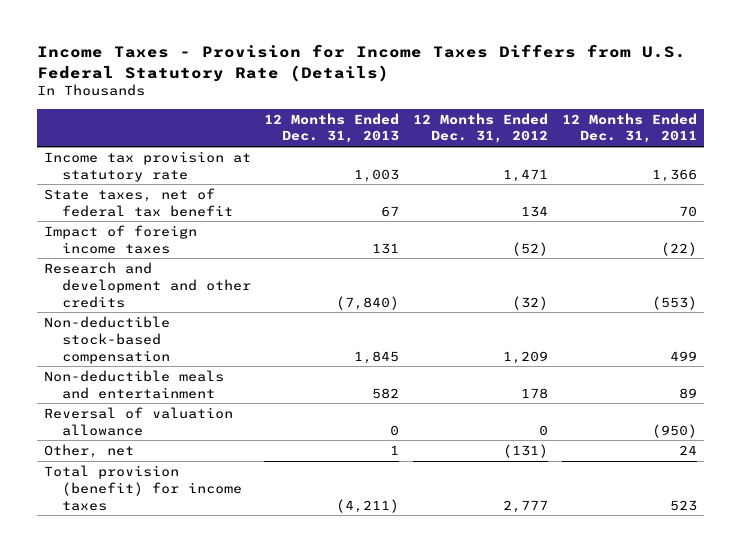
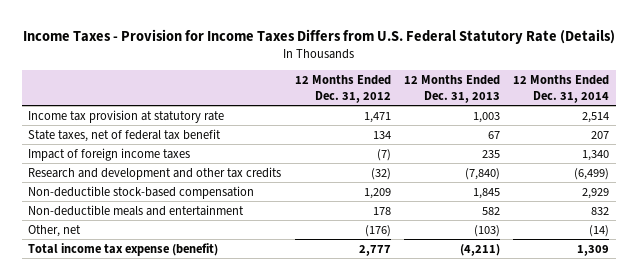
[561,112,697,144] 12 Months Ended Dec. 31, 2011 -> none
none -> [512,74,609,103] 12 Months Ended Dec. 31, 2014
[372,242,400,254] 131 -> [481,149,500,158] 235
[512,241,549,256] (52) -> [376,148,391,161] (7)
[43,261,251,308] Research and development and other credits -> [28,166,282,180] Research and development and other tax credits
[43,406,233,436] Reversal of valuation allowance -> none
[390,444,400,455] 1 -> [473,224,500,237] (103)
[503,443,549,458] (131) -> [364,224,391,237] (176)
[43,464,242,511] Total provision (benefit) for income taxes -> [28,242,219,256] Total income tax expense (benefit)

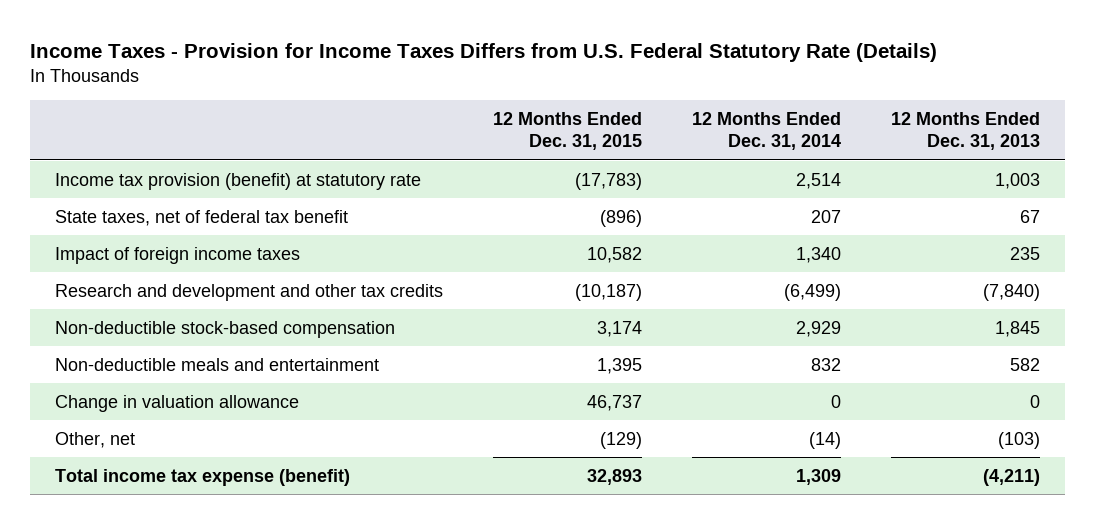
[294,74,391,103] 12 Months Ended Dec. 31, 2012 -> none
none -> [493,112,643,151] 12 Months Ended Dec. 31, 2015
[28,109,225,123] Income tax provision at statutory rate -> [55,172,422,190] Income tax provision (benefit) at statutory rate
none -> [55,394,300,412] Change in valuation allowance

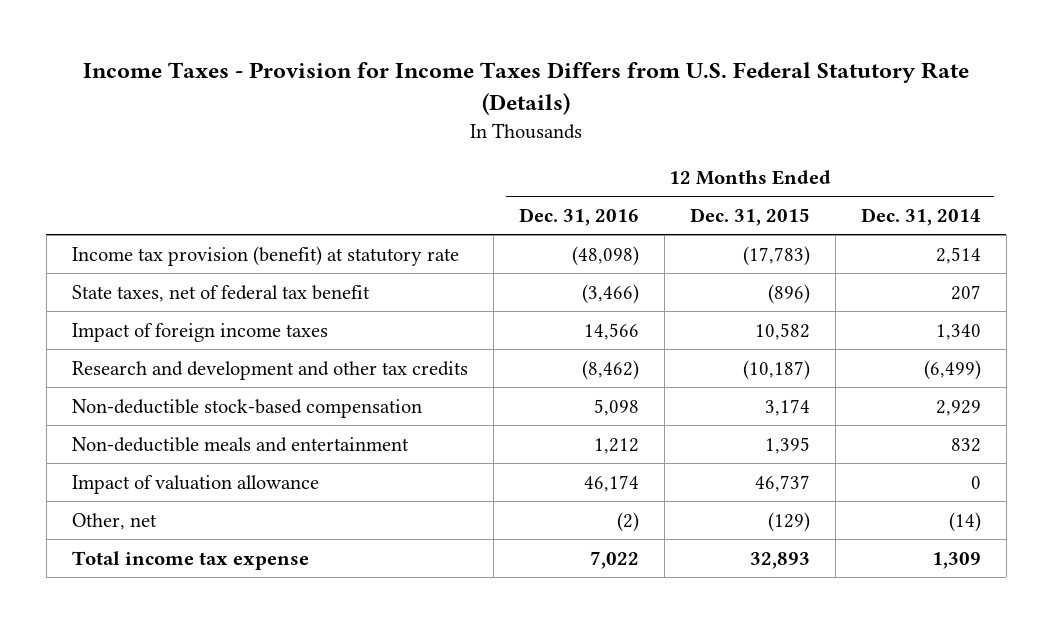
[891,112,1041,151] 12 Months Ended Dec. 31, 2013 -> none
none -> [518,207,639,226] Dec. 31, 2016
[55,394,300,412] Change in valuation allowance -> [71,474,319,494] Impact of valuation allowance
[55,468,351,486] Total income tax expense (benefit) -> [71,550,309,570] Total income tax expense

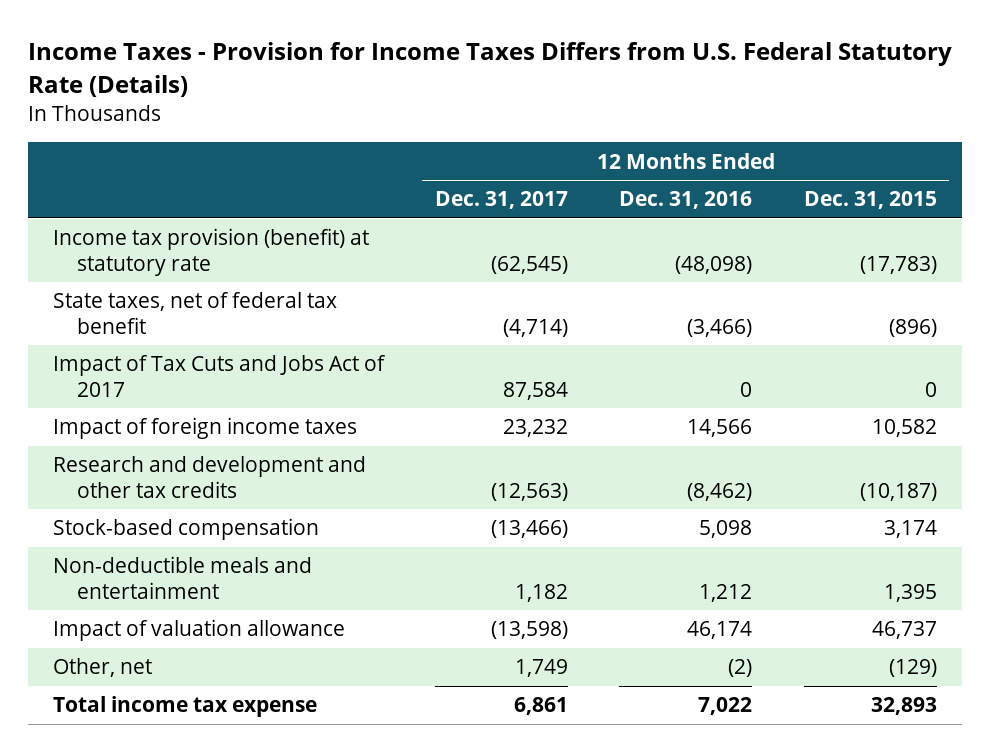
[860,207,981,226] Dec. 31, 2014 -> none
none -> [435,191,569,210] Dec. 31, 2017
none -> [53,355,387,397] Impact of Tax Cuts and Jobs Act of 2017
[71,398,422,418] Non-deductible stock-based compensation -> [53,518,320,541] Stock-based compensation

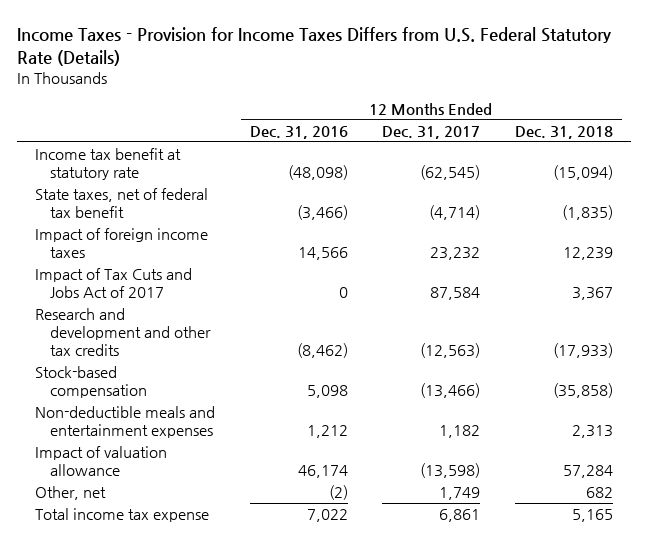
[803,191,937,210] Dec. 31, 2015 -> none
none -> [515,125,614,139] Dec. 31, 2018
[53,228,370,276] Income tax provision (benefit) at statutory rate -> [34,148,181,181] Income tax benefit at statutory rate
[53,355,387,397] Impact of Tax Cuts and Jobs Act of 2017 -> [34,268,192,299] Impact of Tax Cuts and Jobs Act of 2017
[53,556,313,599] Non-deductible meals and entertainment -> [34,406,215,439] Non-deductible meals and entertainment expenses

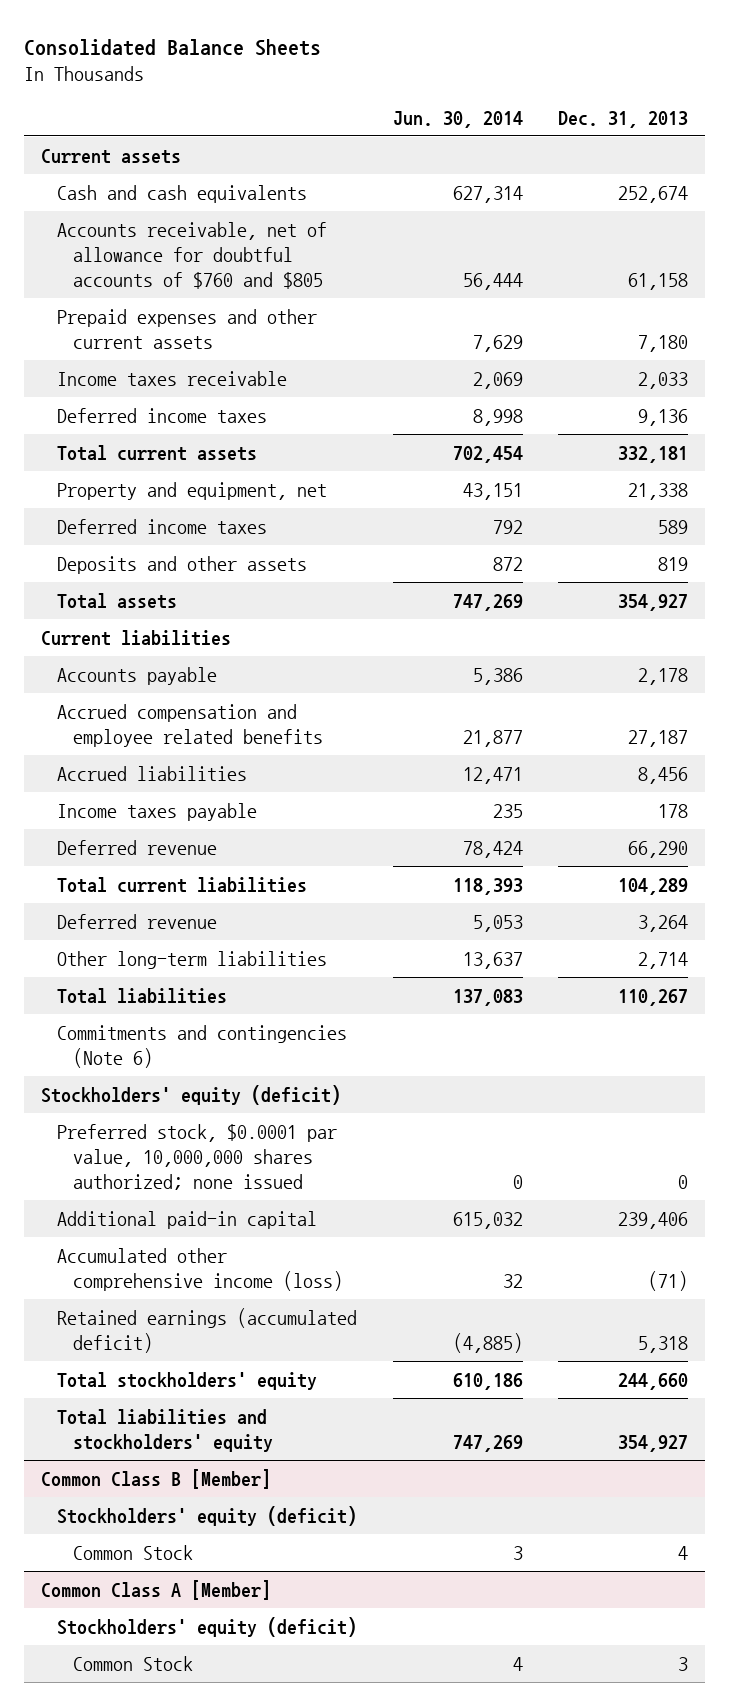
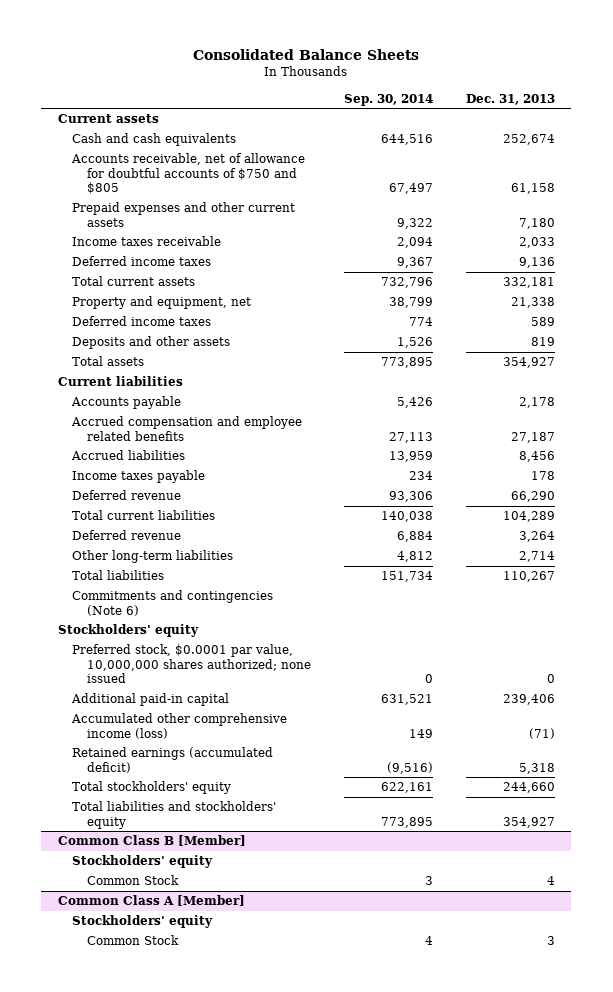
[392,110,523,128] Jun. 30, 2014 -> none
none -> [343,93,433,106] Sep. 30, 2014
[57,221,328,289] Accounts receivable, net of allowance for doubtful accounts of $760 and $805 -> [71,153,306,195] Accounts receivable, net of allowance for doubtful accounts of $750 and $805
[41,1084,342,1105] Stockholders' equity (deficit) -> [57,624,199,638] Stockholders' equity
[57,1505,358,1526] Stockholders' equity (deficit) -> [72,855,214,869] Stockholders' equity
[57,1616,358,1637] Stockholders' equity (deficit) -> [72,915,214,929] Stockholders' equity

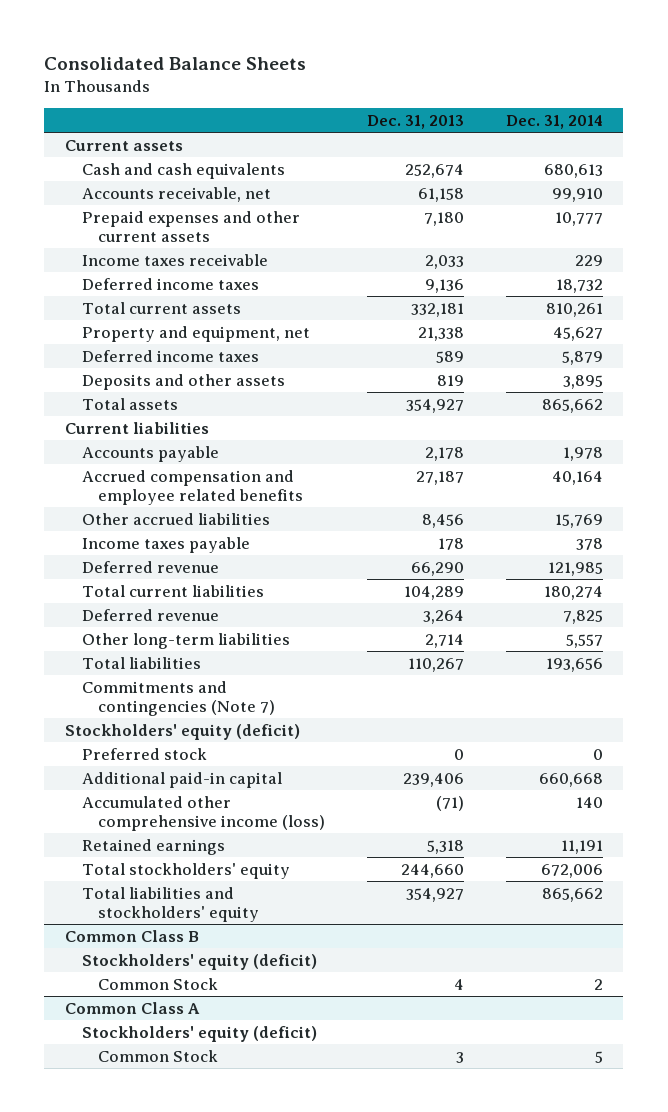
[343,93,433,106] Sep. 30, 2014 -> none
none -> [505,114,603,129] Dec. 31, 2014
[71,153,306,195] Accounts receivable, net of allowance for doubtful accounts of $750 and $805 -> [81,186,271,202] Accounts receivable, net
[71,450,186,461] Accrued liabilities -> [81,512,270,525] Other accrued liabilities
[72,590,274,616] Commitments and contingencies (Note 6) -> [81,680,275,717] Commitments and contingencies (Note 7)
[57,624,199,638] Stockholders' equity -> [65,723,301,740] Stockholders' equity (deficit)
[72,644,311,684] Preferred stock, $0.0001 par value, 10,000,000 shares authorized; none issued -> [81,747,207,760] Preferred stock
[72,747,274,773] Retained earnings (accumulated deficit) -> [81,838,225,855] Retained earnings
[57,835,246,847] Common Class B [Member] -> [65,929,200,942] Common Class B
[72,855,214,869] Stockholders' equity -> [81,953,317,970] Stockholders' equity (deficit)
[57,895,245,907] Common Class A [Member] -> [65,1001,201,1014] Common Class A
[72,915,214,929] Stockholders' equity -> [81,1025,317,1042] Stockholders' equity (deficit)

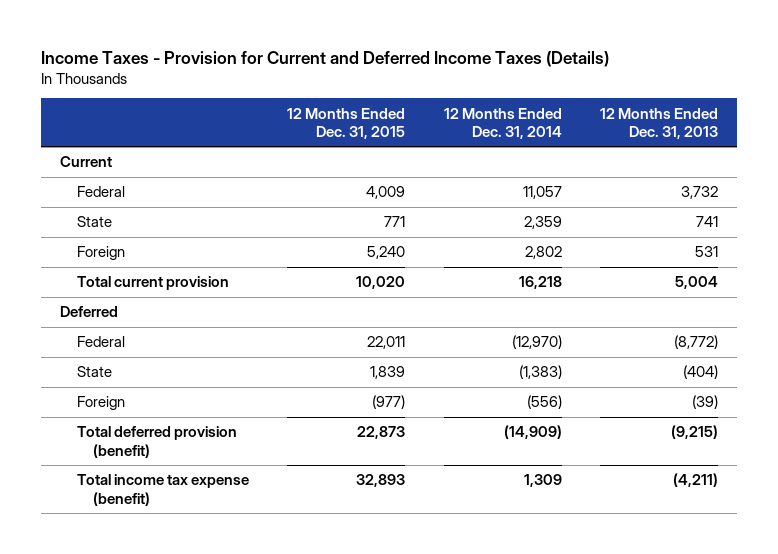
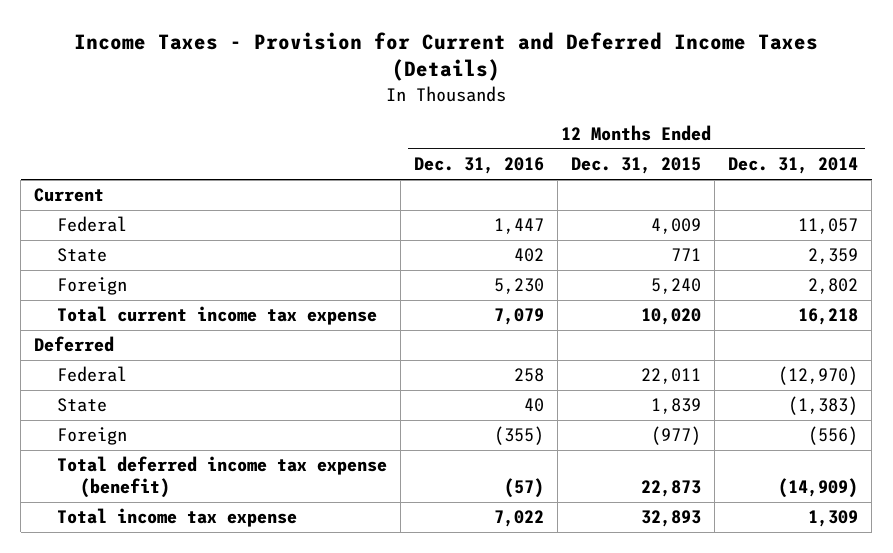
[600,107,719,139] 12 Months Ended Dec. 31, 2013 -> none
none -> [414,157,545,175] Dec. 31, 2016
[76,276,229,291] Total current provision -> [57,306,378,326] Total current income tax expense
[76,426,237,458] Total deferred provision (benefit) -> [57,456,388,499] Total deferred income tax expense (benefit)
[76,474,249,506] Total income tax expense (benefit) -> [57,508,298,528] Total income tax expense

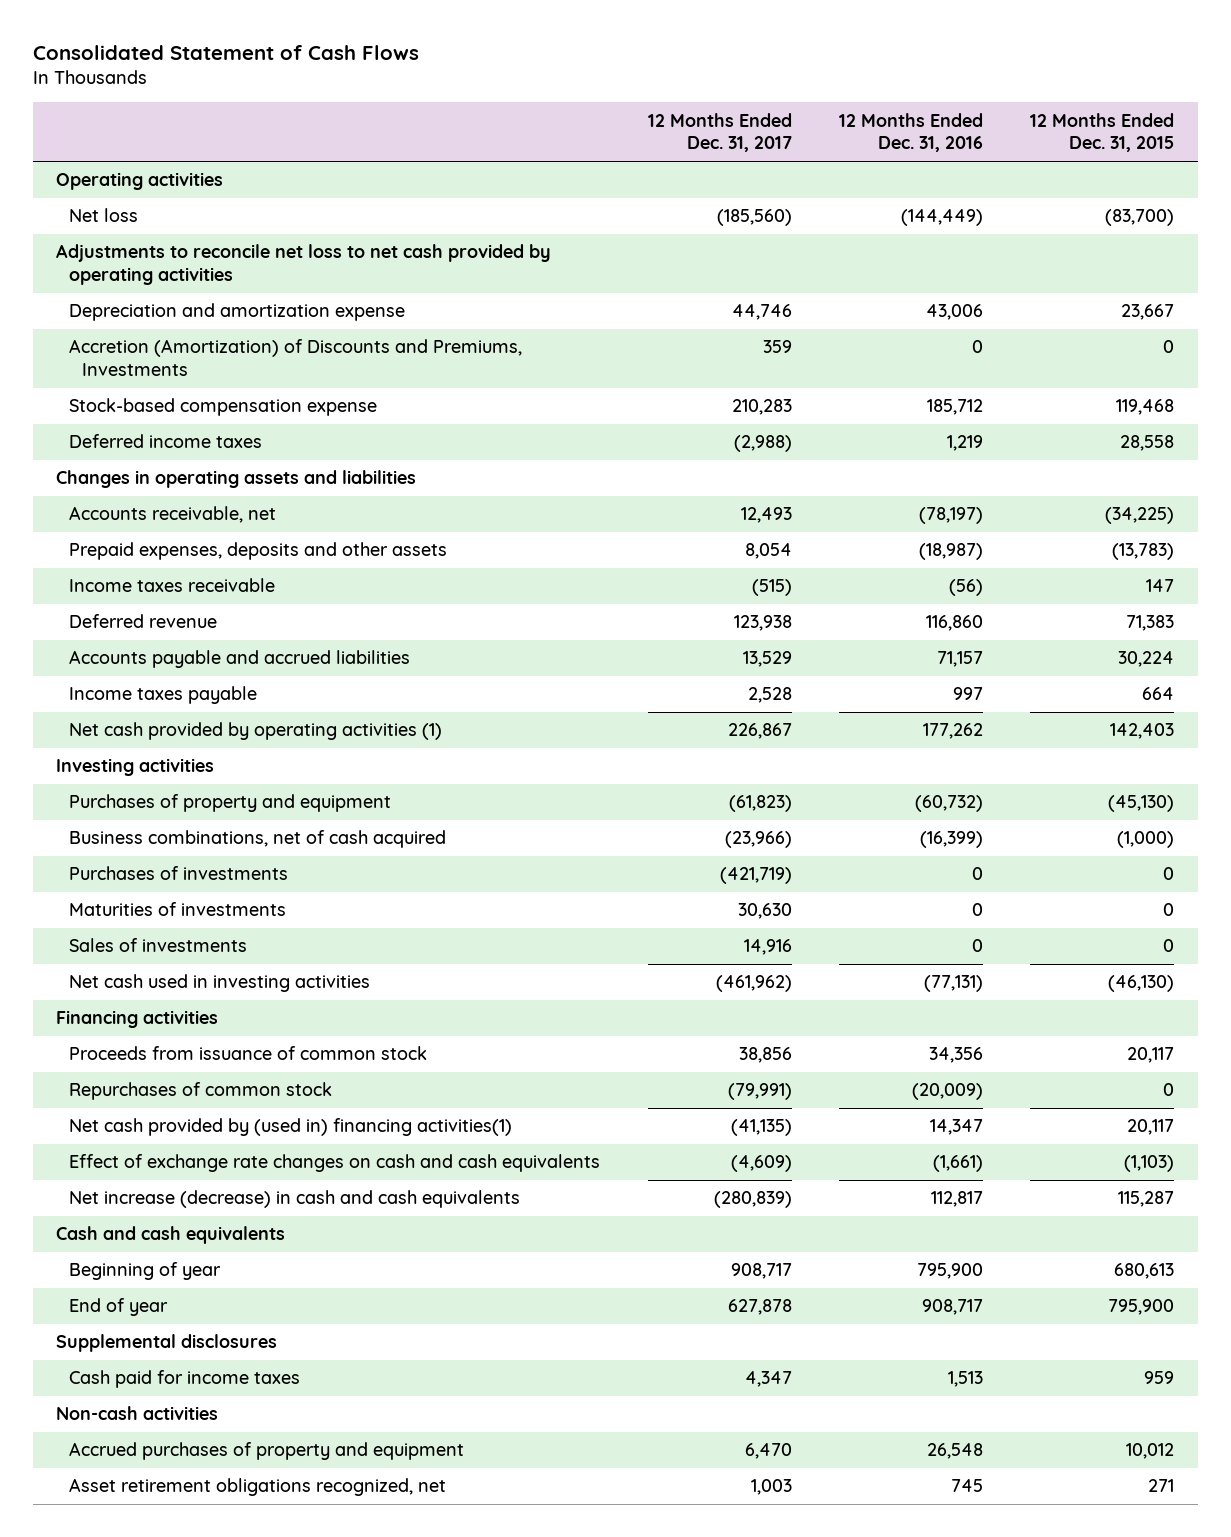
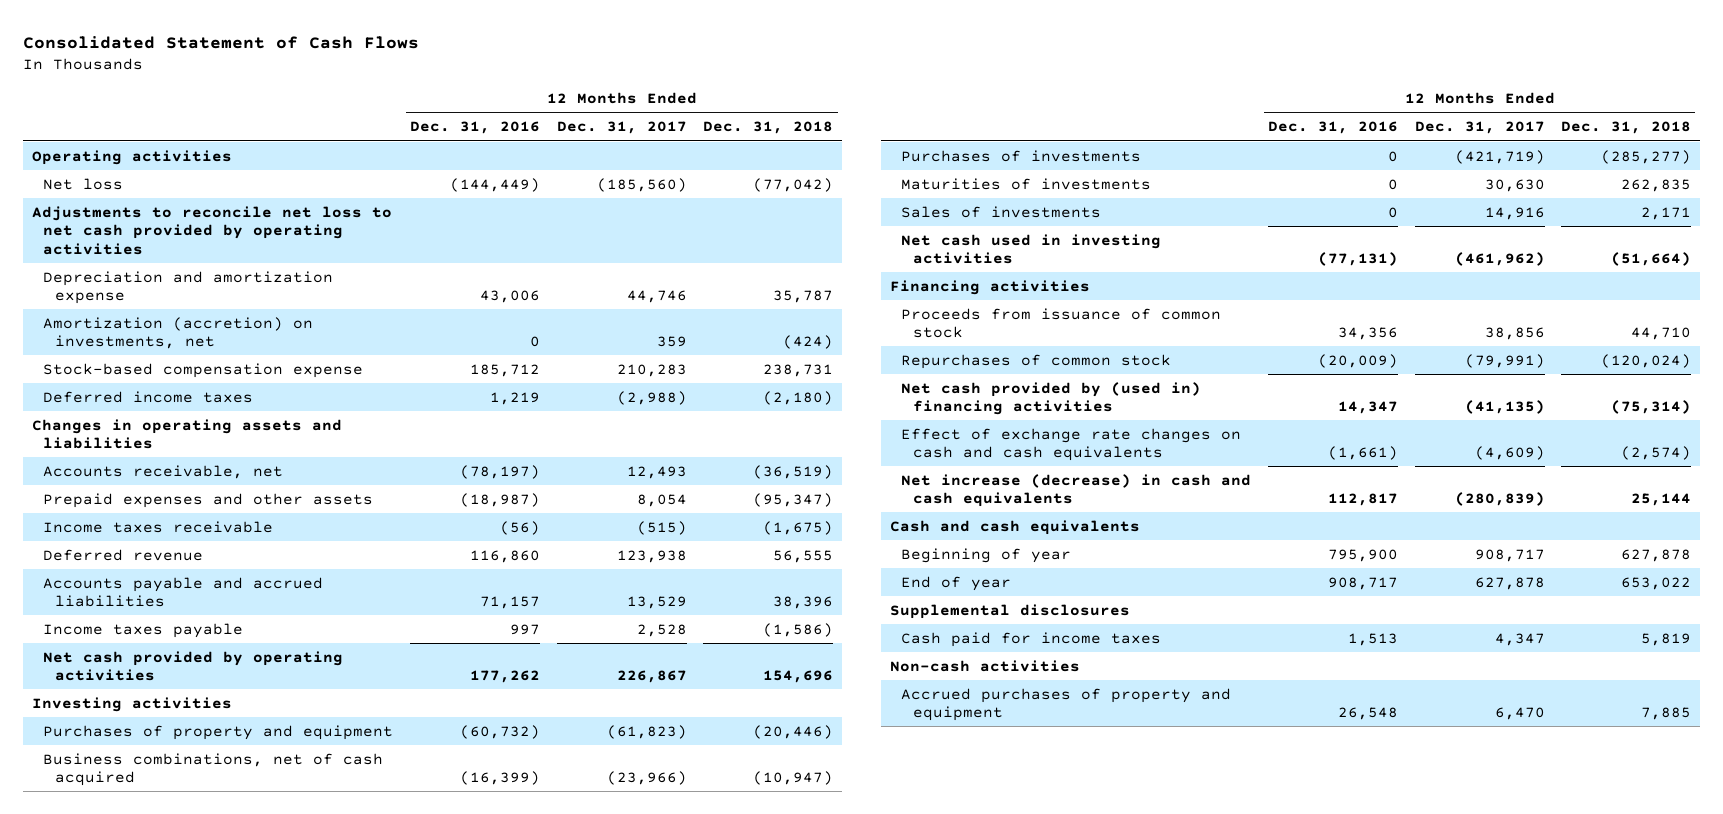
[1030,112,1175,153] 12 Months Ended Dec. 31, 2015 -> none
none -> [703,121,834,135] Dec. 31, 2018
[69,339,523,377] Accretion (Amortization) of Discounts and Premiums, Investments -> [43,316,314,350] Amortization (accretion) on investments, net
[69,542,448,561] Prepaid expenses, deposits and other assets -> [43,492,374,508] Prepaid expenses and other assets
[69,722,443,741] Net cash provided by operating activities (1) -> [43,650,344,682] Net cash provided by operating activities
[69,1118,513,1137] Net cash provided by (used in) financing activities(1) -> [901,381,1202,416] Net cash provided by (used in) financing activities
[69,1478,447,1497] Asset retirement obligations recognized, net -> none

